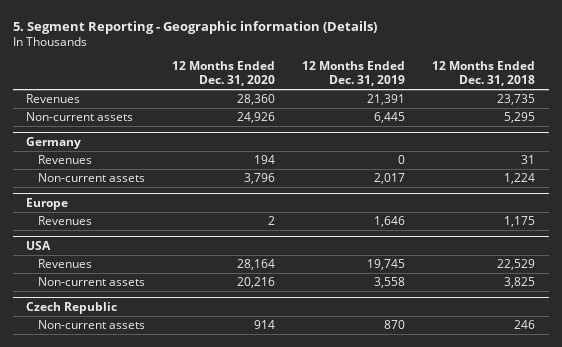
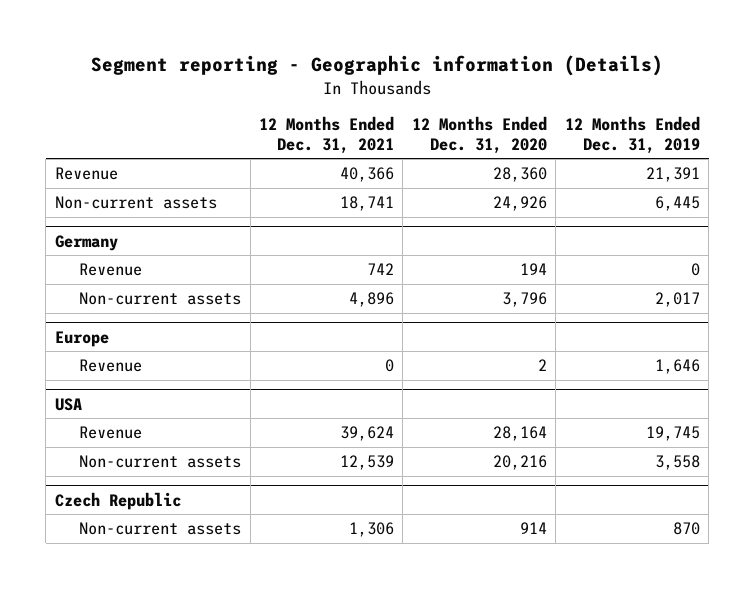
[12,20,377,34] 5. Segment Reporting - Geographic information (Details) -> [91,55,664,77] Segment reporting - Geographic information (Details)
[432,61,536,87] 12 Months Ended Dec. 31, 2018 -> none
none -> [259,116,395,154] 12 Months Ended Dec. 31, 2021
[26,93,81,103] Revenues -> [54,167,118,181] Revenue
[38,154,93,164] Revenues -> [79,263,143,277] Revenue
[38,215,93,225] Revenues -> [79,359,143,373] Revenue
[38,258,93,268] Revenues -> [79,426,143,440] Revenue

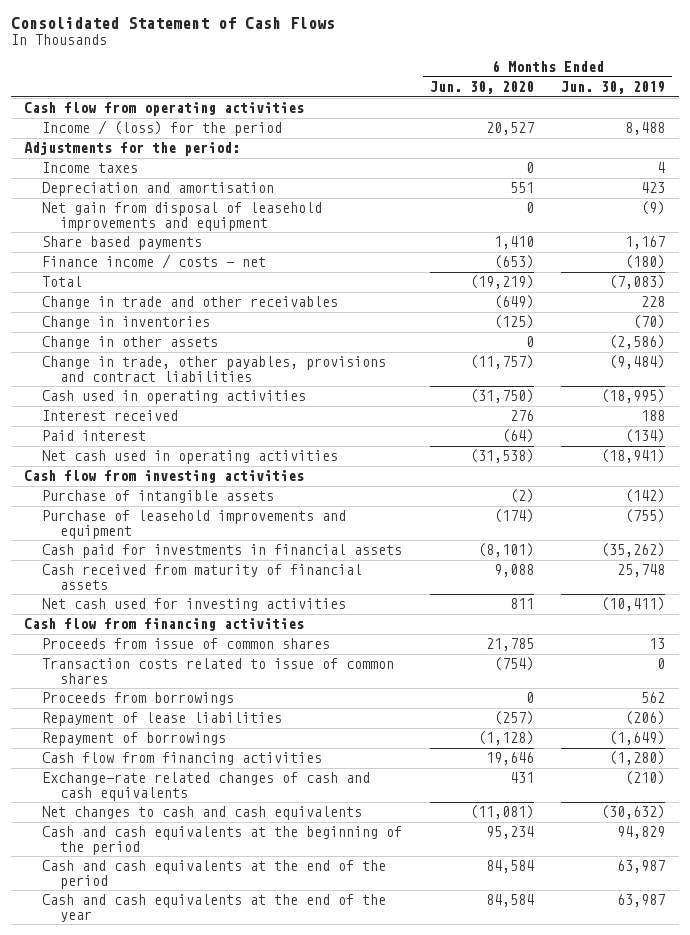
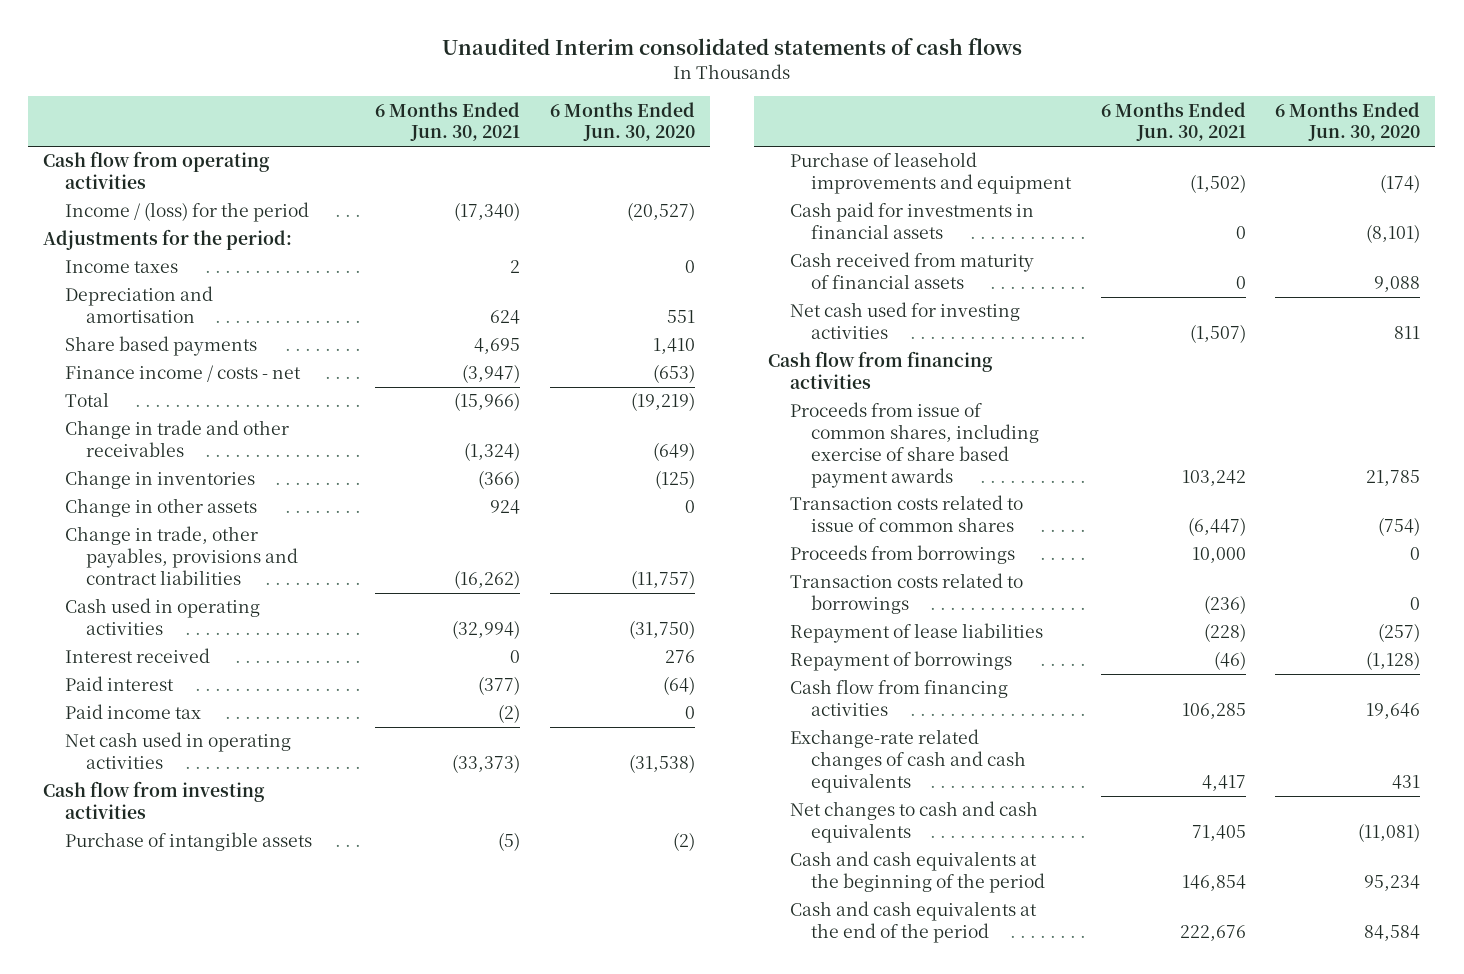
[10,16,335,29] Consolidated Statement of Cash Flows -> [441,38,1022,56] Unaudited Interim consolidated statements of cash flows
[561,80,666,94] Jun. 30, 2019 -> none
none -> [375,101,521,142] 6 Months Ended Jun. 30, 2021
[485,122,534,136] 20,527 -> [627,202,696,222] (20,527)
[42,202,323,231] Net gain from disposal of leasehold improvements and equipment -> none
none -> [64,704,201,720] Paid income tax
[42,638,331,650] Proceeds from issue of common shares -> [789,402,1039,488] Proceeds from issue of common shares, including exercise of share based payment awards
none -> [789,573,1023,615] Transaction costs related to borrowings
[42,894,387,922] Cash and cash equivalents at the end of the year -> none

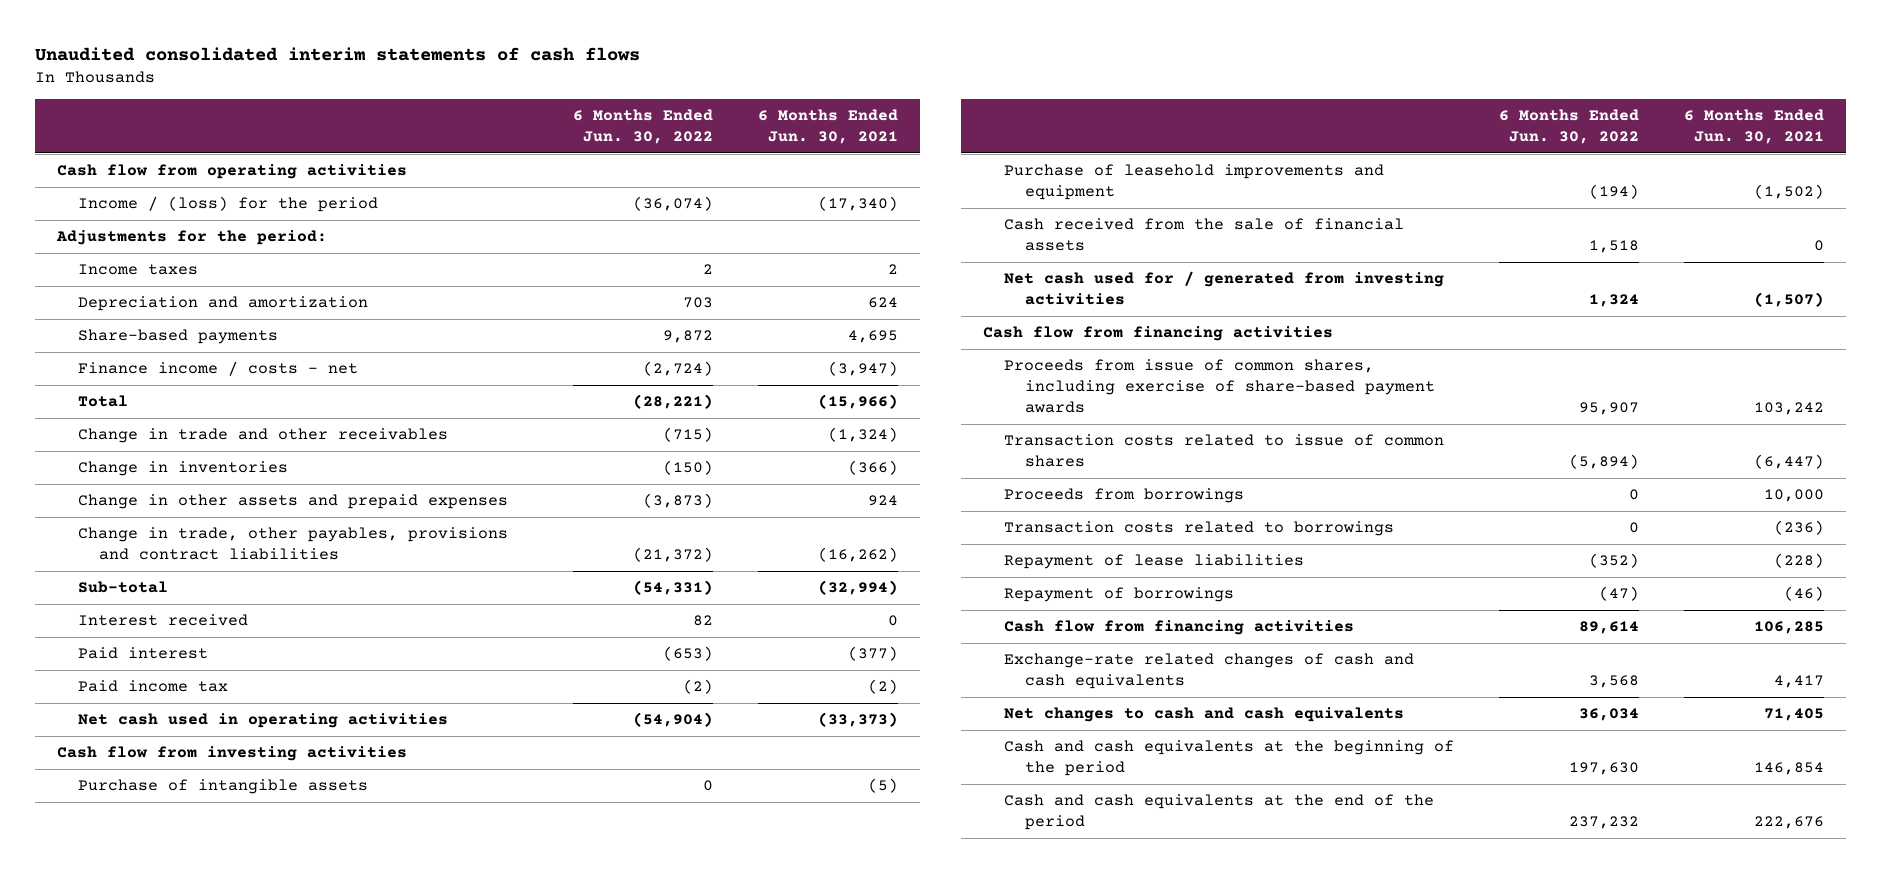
[441,38,1022,56] Unaudited Interim consolidated statements of cash flows -> [34,47,640,62] Unaudited consolidated interim statements of cash flows
[550,101,696,142] 6 Months Ended Jun. 30, 2020 -> none
none -> [572,108,713,144] 6 Months Ended Jun. 30, 2022
[64,286,213,324] Depreciation and amortisation -> [78,296,369,312] Depreciation and amortization
[64,336,257,357] Share based payments -> [78,329,279,345] Share-based payments
[64,498,257,518] Change in other assets -> [78,494,509,510] Change in other assets and prepaid expenses
[64,598,260,636] Cash used in operating activities -> [78,581,169,594] Sub-total
[789,202,1034,240] Cash paid for investments in financial assets -> none
[789,252,1034,290] Cash received from maturity of financial assets -> [1004,218,1405,252] Cash received from the sale of financial assets
[789,302,1020,340] Net cash used for investing activities -> [1004,271,1445,306] Net cash used for / generated from investing activities
[789,402,1039,488] Proceeds from issue of common shares, including exercise of share based payment awards -> [1004,359,1435,414] Proceeds from issue of common shares, including exercise of share-based payment awards

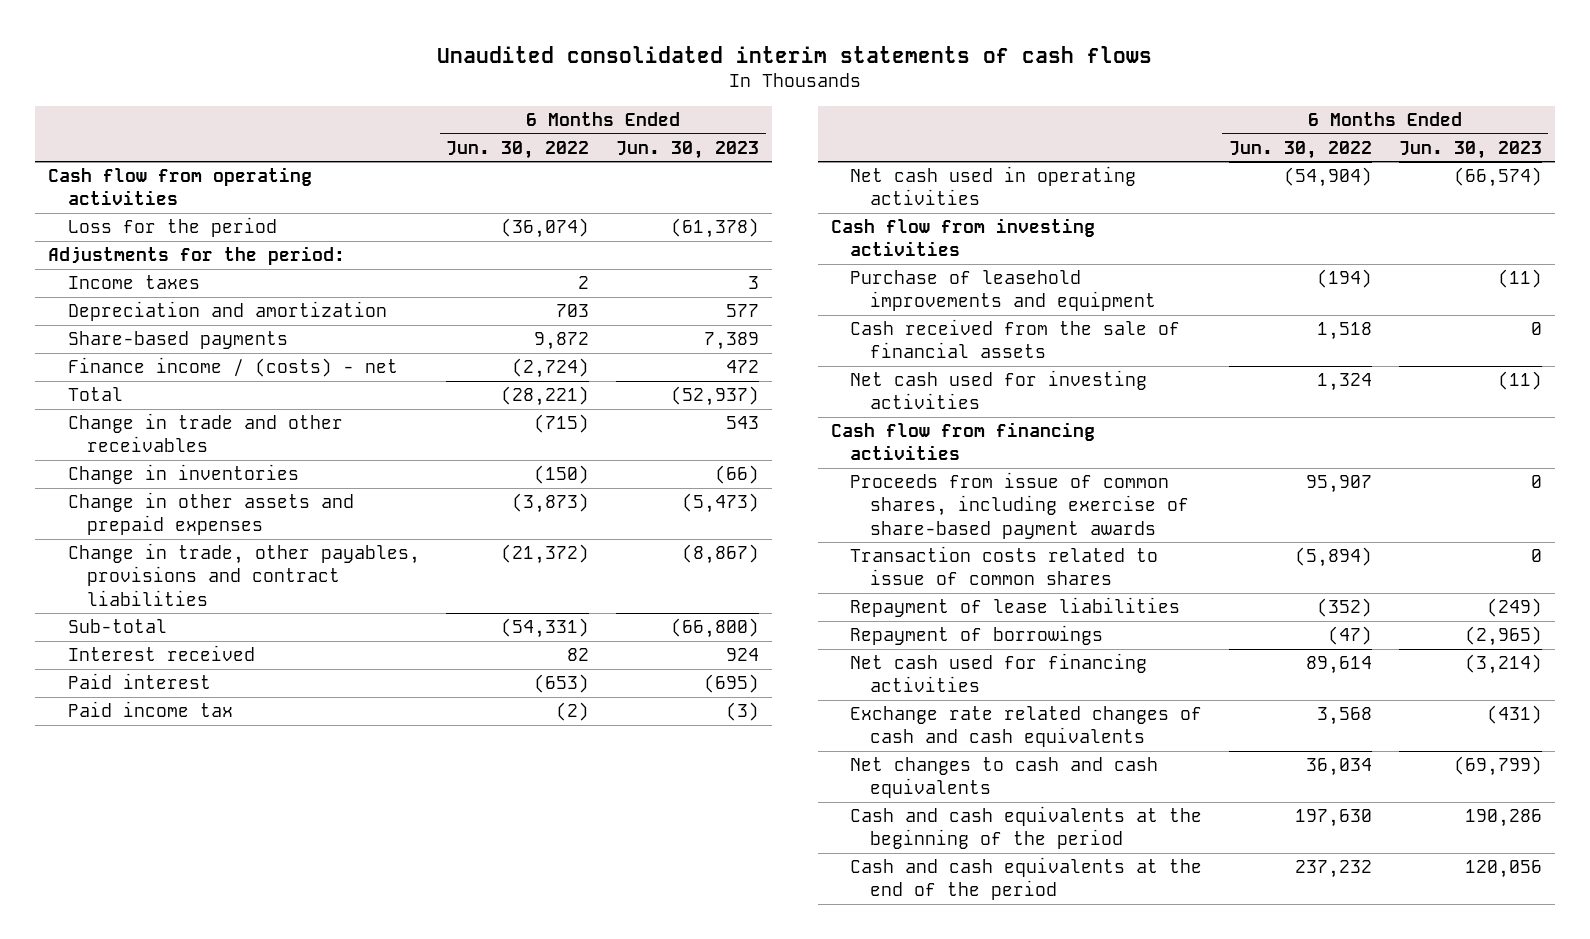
[757,108,898,144] 6 Months Ended Jun. 30, 2021 -> none
none -> [616,140,760,159] Jun. 30, 2023
[78,196,379,213] Income / (loss) for the period -> [67,217,277,238] Loss for the period
[78,361,359,377] Finance income / costs - net -> [67,357,398,378] Finance income / (costs) - net
[78,779,369,795] Purchase of intangible assets -> none
[1004,271,1445,306] Net cash used for / generated from investing activities -> [850,370,1148,410] Net cash used for investing activities
[1004,488,1245,504] Proceeds from borrowings -> none
[1004,521,1395,537] Transaction costs related to borrowings -> none
[1004,620,1355,636] Cash flow from financing activities -> [850,653,1148,693] Net cash used for financing activities
[1004,653,1415,690] Exchange-rate related changes of cash and cash equivalents -> [850,706,1203,748] Exchange rate related changes of cash and cash equivalents

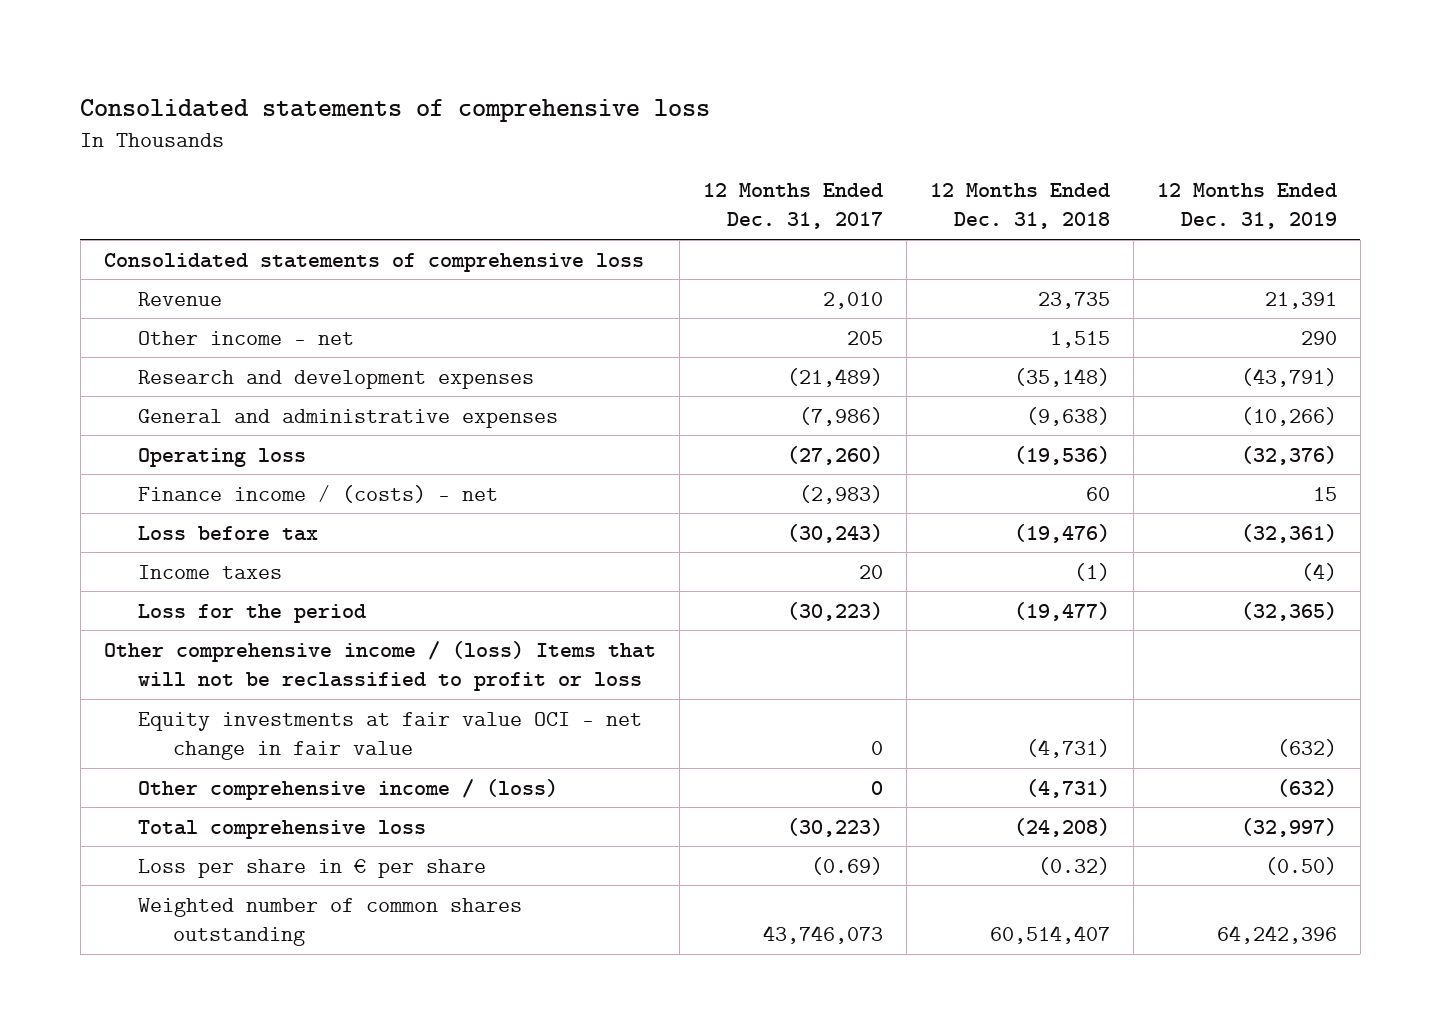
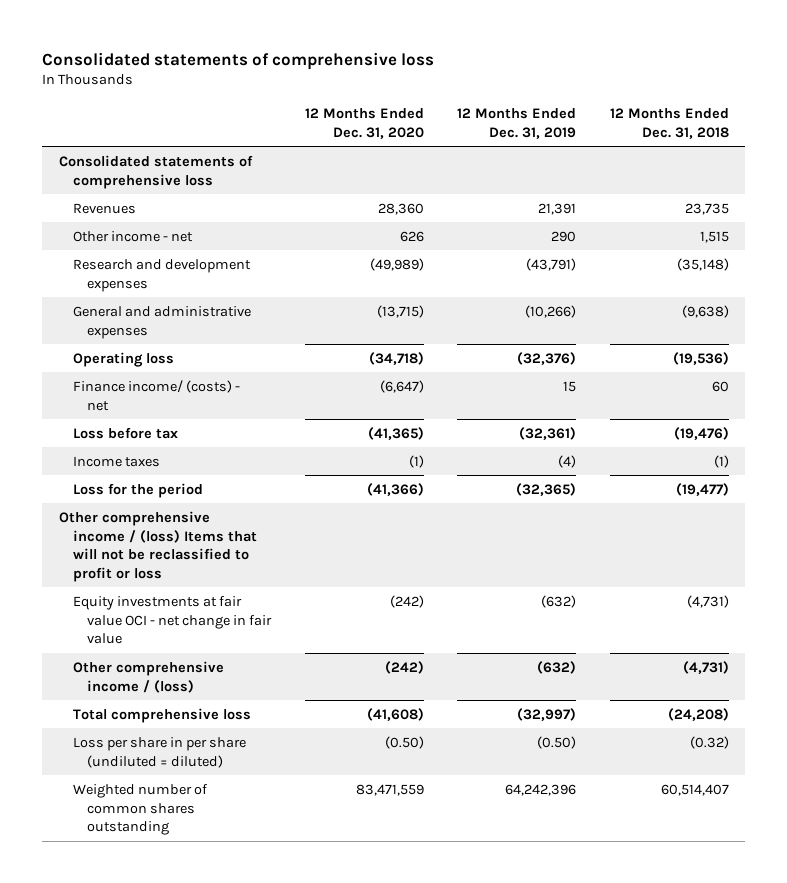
[702,183,883,230] 12 Months Ended Dec. 31, 2017 -> none
none -> [304,107,424,139] 12 Months Ended Dec. 31, 2020
[138,291,223,306] Revenue -> [73,202,137,214] Revenues
[138,484,499,503] Finance income / (costs) - net -> [73,379,241,411] Finance income/ (costs) - net
[138,858,487,878] Loss per share in € per share -> [73,736,247,768] Loss per share in per share (undiluted = diluted)

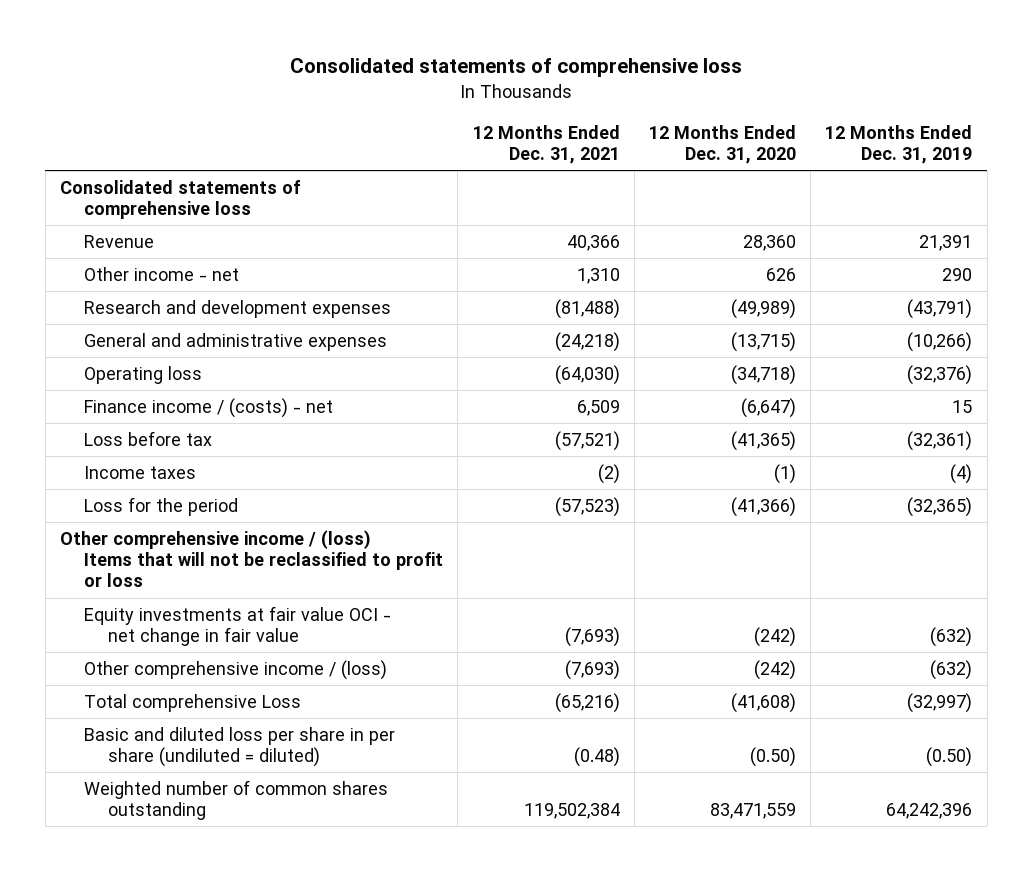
[609,107,729,139] 12 Months Ended Dec. 31, 2018 -> none
none -> [472,124,620,164] 12 Months Ended Dec. 31, 2021
[73,202,137,214] Revenues -> [84,235,155,249] Revenue
[73,379,241,411] Finance income/ (costs) - net -> [84,398,334,419] Finance income / (costs) - net
[73,707,252,723] Total comprehensive loss -> [84,694,302,713] Total comprehensive Loss
[73,736,247,768] Loss per share in per share (undiluted = diluted) -> [84,727,396,768] Basic and diluted loss per share in per share (undiluted = diluted)

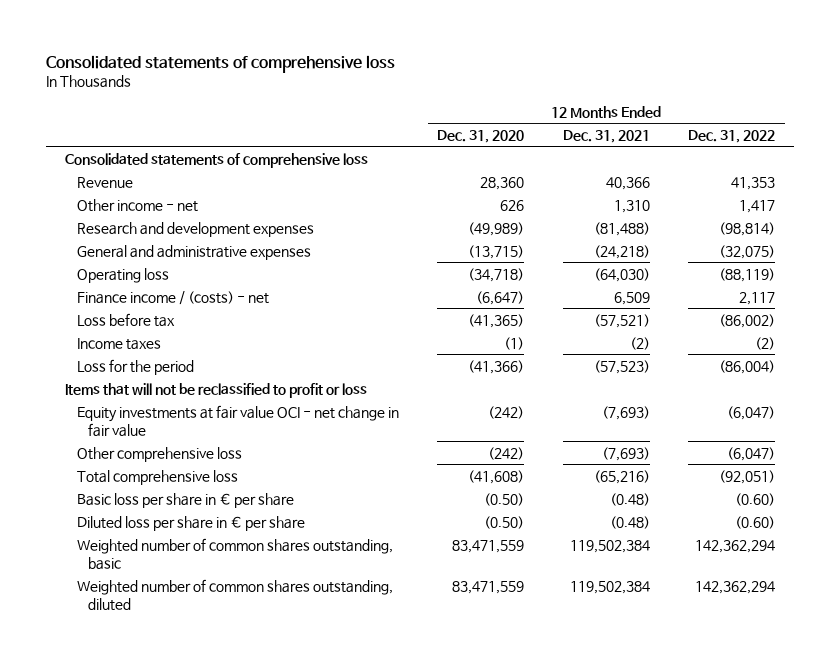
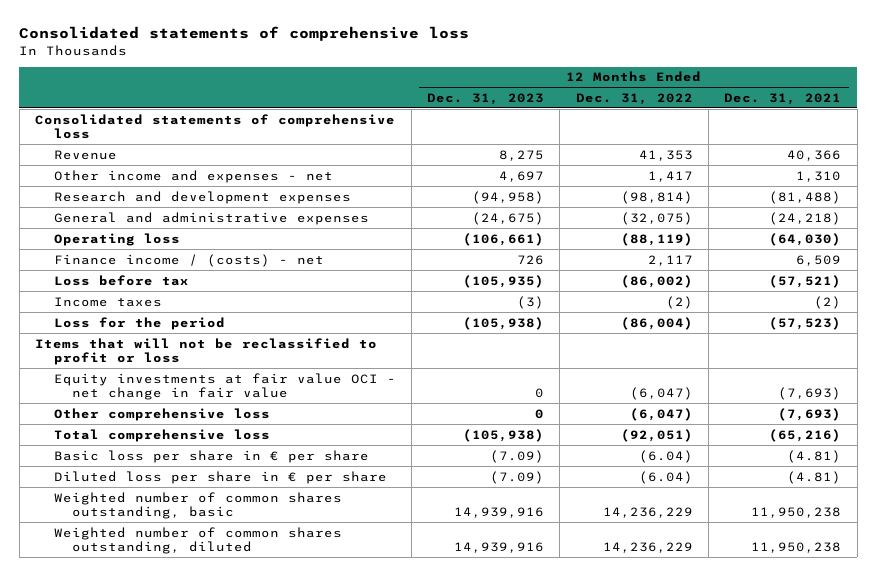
[437,129,525,143] Dec. 31, 2020 -> none
none -> [427,92,545,105] Dec. 31, 2023
[76,198,198,212] Other income - net -> [53,169,333,183] Other income and expenses - net
[609,492,650,506] (0.48) -> [787,449,842,463] (4.81)
[735,492,776,506] (0.60) -> [638,449,693,463] (6.04)
[609,515,650,529] (0.48) -> [787,470,842,484] (4.81)
[735,515,776,529] (0.60) -> [638,470,693,484] (6.04)
[569,539,650,553] 119,502,384 -> [751,507,842,519] 11,950,238
[695,539,776,553] 142,362,294 -> [602,507,693,519] 14,236,229
[569,580,650,594] 119,502,384 -> [751,542,842,554] 11,950,238
[695,580,776,594] 142,362,294 -> [602,542,693,554] 14,236,229

